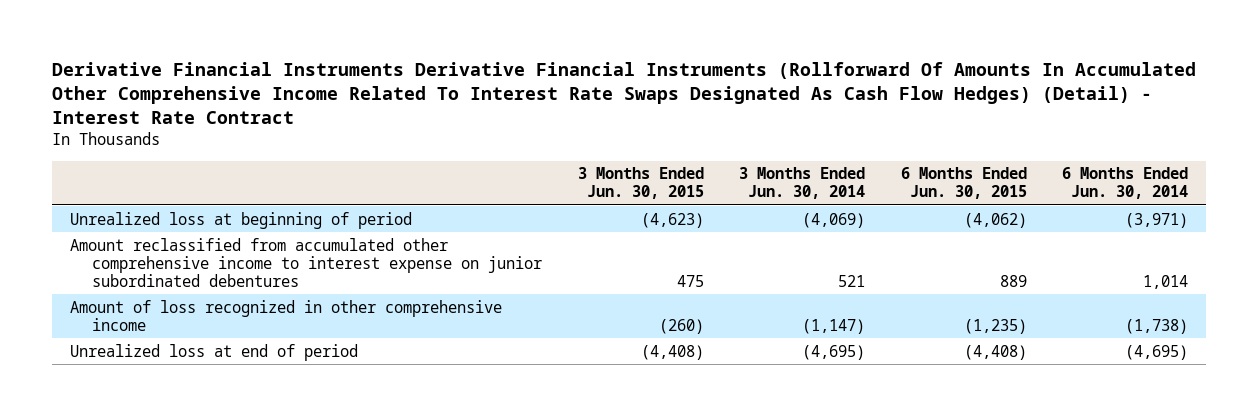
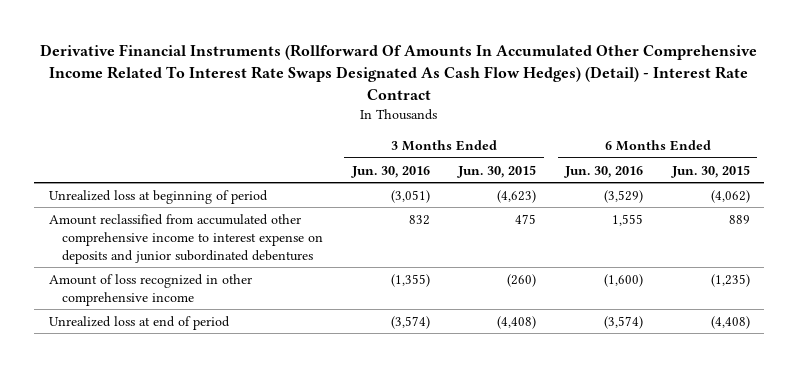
[51,61,1196,125] Derivative Financial Instruments Derivative Financial Instruments (Rollforward Of Amounts In Accumulated Other Comprehensive Income Related To Interest Rate Swaps Designated As Cash Flow Hedges) (Detail) - Interest Rate Contract -> [40,44,758,101] Derivative Financial Instruments (Rollforward Of Amounts In Accumulated Other Comprehensive Income Related To Interest Rate Swaps Designated As Cash Flow Hedges) (Detail) - Interest Rate Contract
[739,167,866,200] 3 Months Ended Jun. 30, 2014 -> none
[1062,167,1189,200] 6 Months Ended Jun. 30, 2014 -> none
none -> [350,165,430,178] Jun. 30, 2016
none -> [564,165,644,178] Jun. 30, 2016
[69,237,543,287] Amount reclassified from accumulated other comprehensive income to interest expense on junior subordinated debentures -> [48,213,323,264] Amount reclassified from accumulated other comprehensive income to interest expense on deposits and junior subordinated debentures

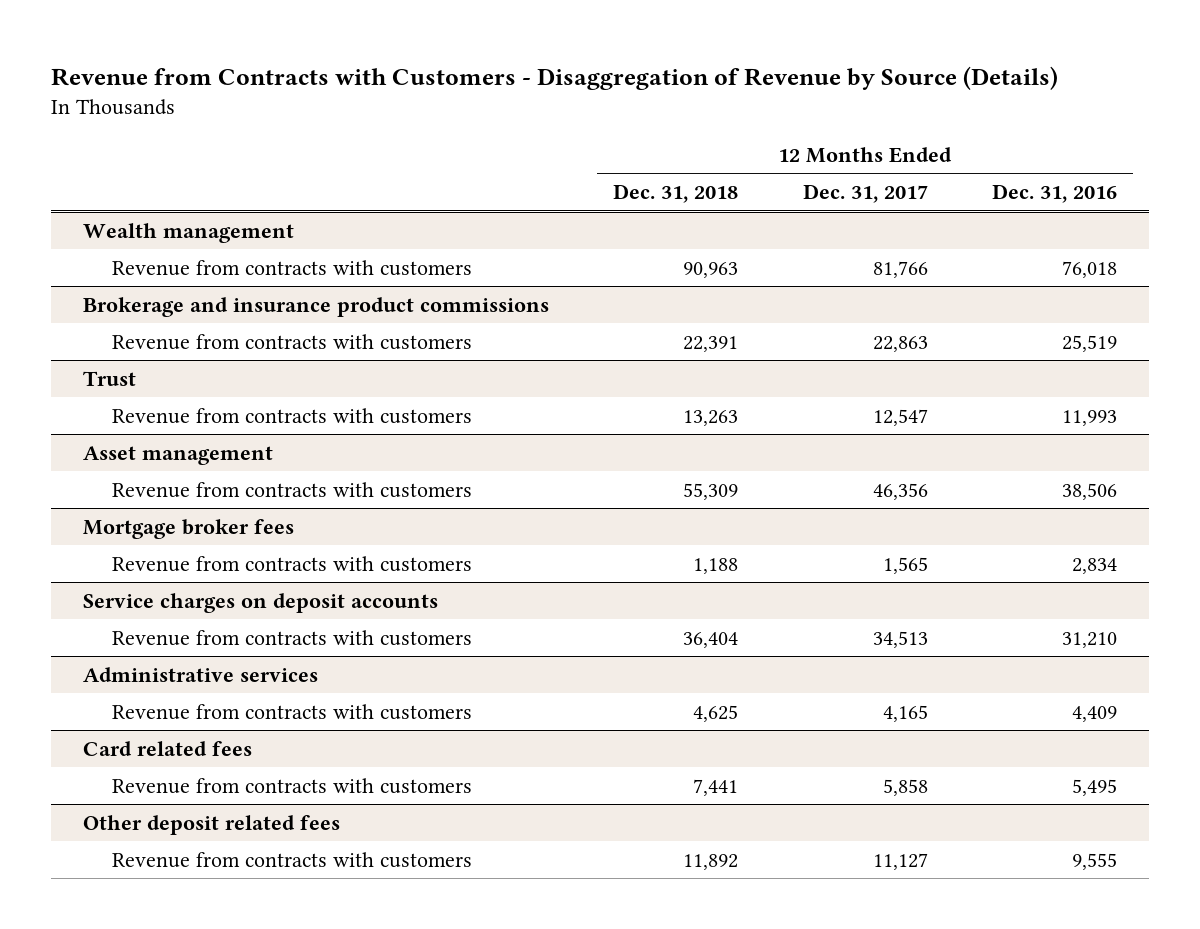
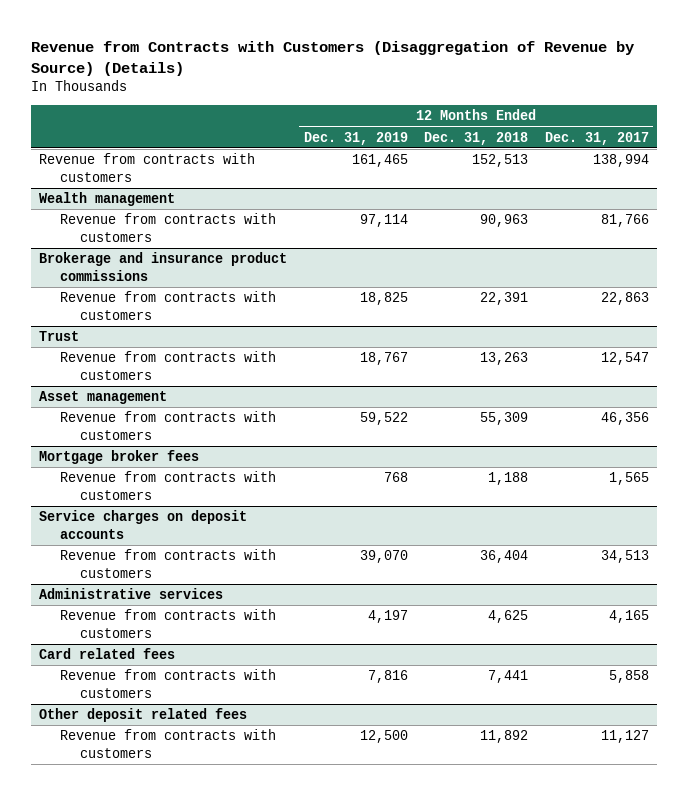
[50,65,1058,90] Revenue from Contracts with Customers - Disaggregation of Revenue by Source (Details) -> [30,40,634,77] Revenue from Contracts with Customers (Disaggregation of Revenue by Source) (Details)
[991,184,1117,204] Dec. 31, 2016 -> none
none -> [303,131,408,145] Dec. 31, 2019
none -> [39,153,256,182] Revenue from contracts with customers

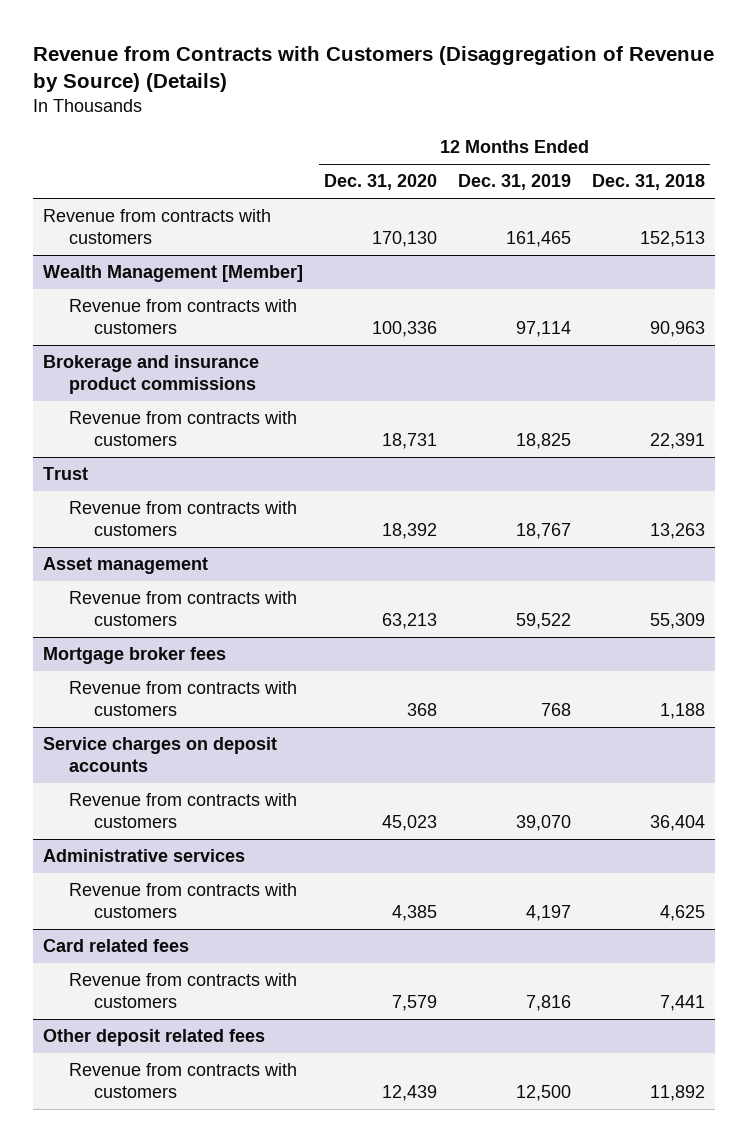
[544,131,649,145] Dec. 31, 2017 -> none
none -> [324,174,438,191] Dec. 31, 2020
[39,192,176,207] Wealth management -> [43,265,304,283] Wealth Management [Member]

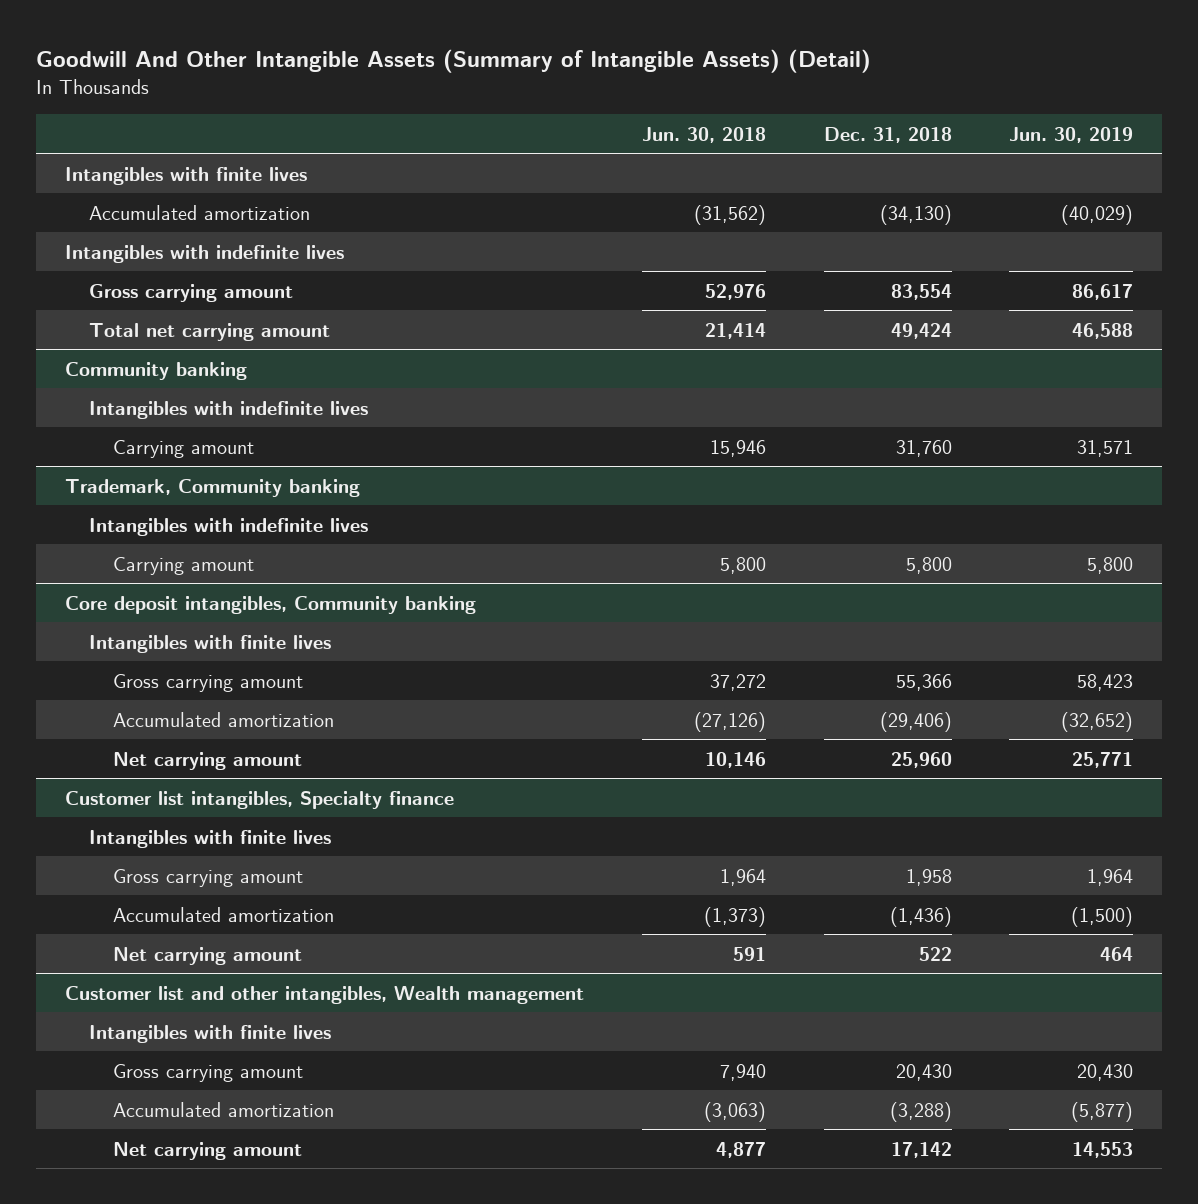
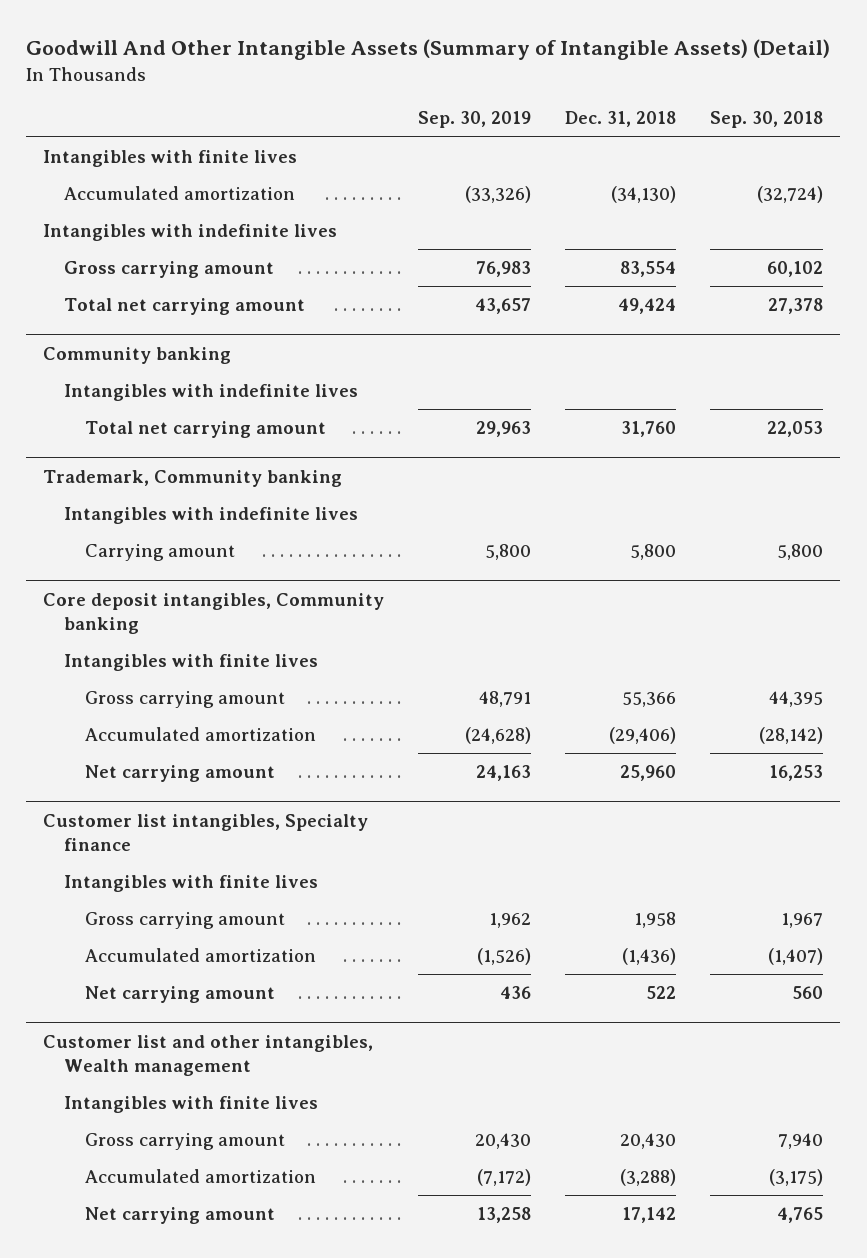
[641,126,766,143] Jun. 30, 2018 -> none
[1009,126,1134,143] Jun. 30, 2019 -> none
none -> [418,111,532,129] Sep. 30, 2019
none -> [710,111,824,129] Sep. 30, 2018
[113,439,255,458] Carrying amount -> [85,421,327,439] Total net carrying amount

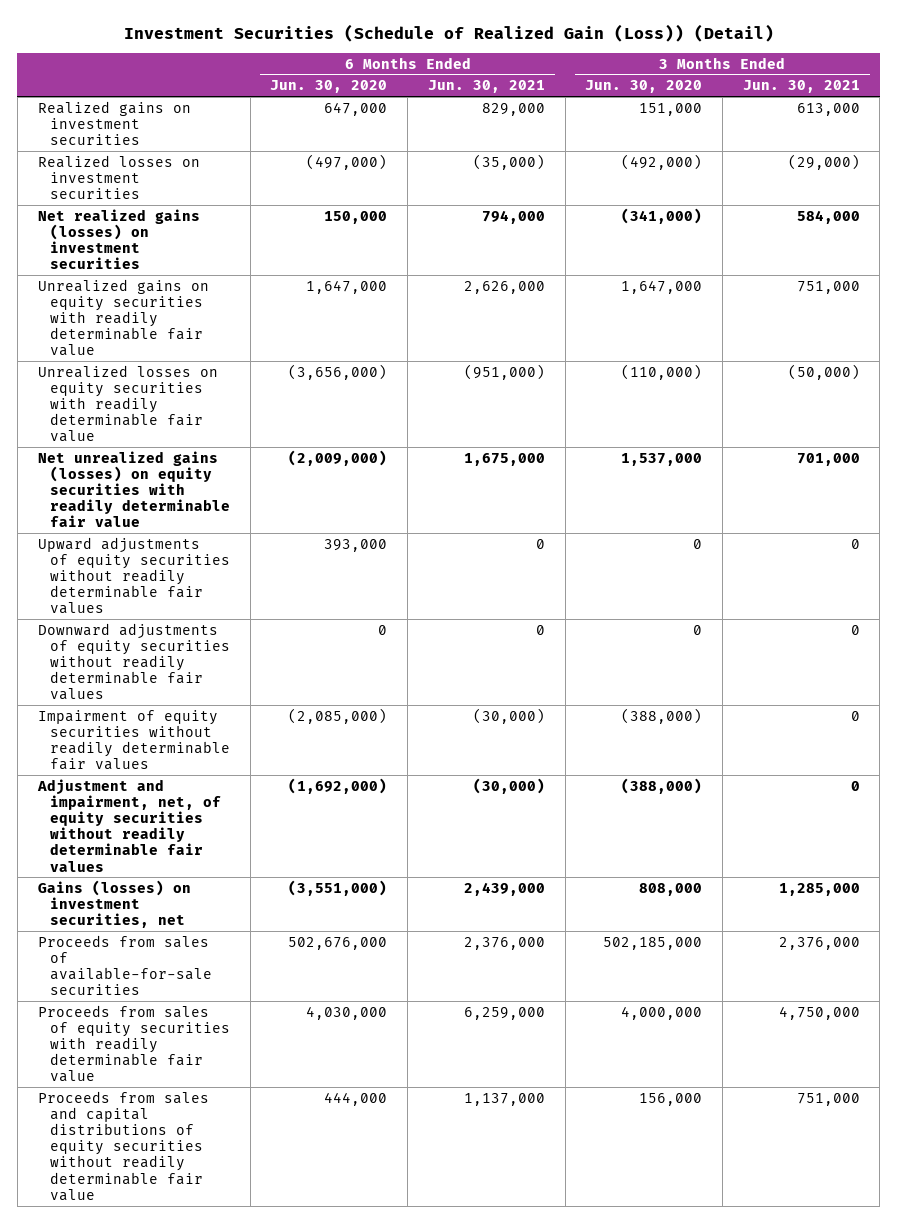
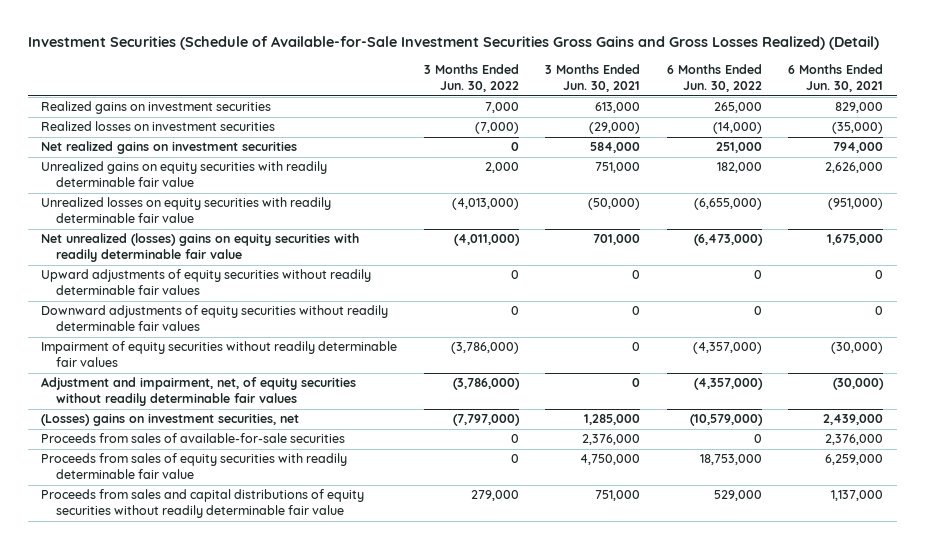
[123,24,774,43] Investment Securities (Schedule of Realized Gain (Loss)) (Detail) -> [28,36,880,51] Investment Securities (Schedule of Available-for-Sale Investment Securities Gross Gains and Gross Losses Realized) (Detail)
[270,80,388,94] Jun. 30, 2020 -> none
[585,80,703,94] Jun. 30, 2020 -> none
none -> [423,64,519,93] 3 Months Ended Jun. 30, 2022
none -> [666,64,762,93] 6 Months Ended Jun. 30, 2022
[37,208,200,270] Net realized gains (losses) on investment securities -> [41,141,298,155] Net realized gains on investment securities
[37,450,230,528] Net unrealized gains (losses) on equity securities with readily determinable fair value -> [41,233,360,263] Net unrealized (losses) gains on equity securities with readily determinable fair value
[37,879,191,929] Gains (losses) on investment securities, net -> [41,413,300,427] (Losses) gains on investment securities, net

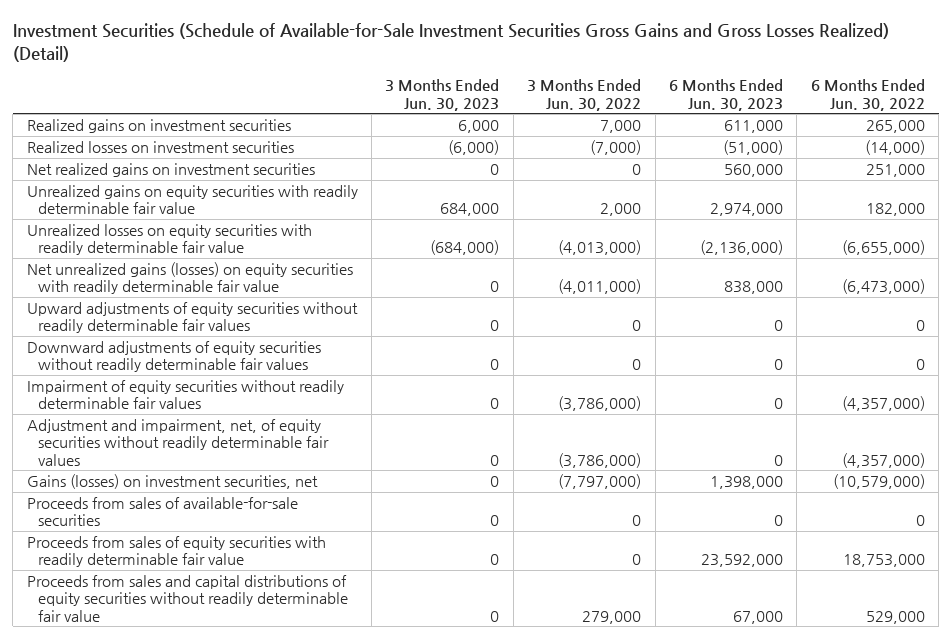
[545,64,641,93] 3 Months Ended Jun. 30, 2021 -> none
[788,64,884,93] 6 Months Ended Jun. 30, 2021 -> none
none -> [385,79,500,111] 3 Months Ended Jun. 30, 2023
none -> [669,79,784,111] 6 Months Ended Jun. 30, 2023
[41,233,360,263] Net unrealized (losses) gains on equity securities with readily determinable fair value -> [26,262,353,295] Net unrealized gains (losses) on equity securities with readily determinable fair value
[41,413,300,427] (Losses) gains on investment securities, net -> [26,474,318,490] Gains (losses) on investment securities, net

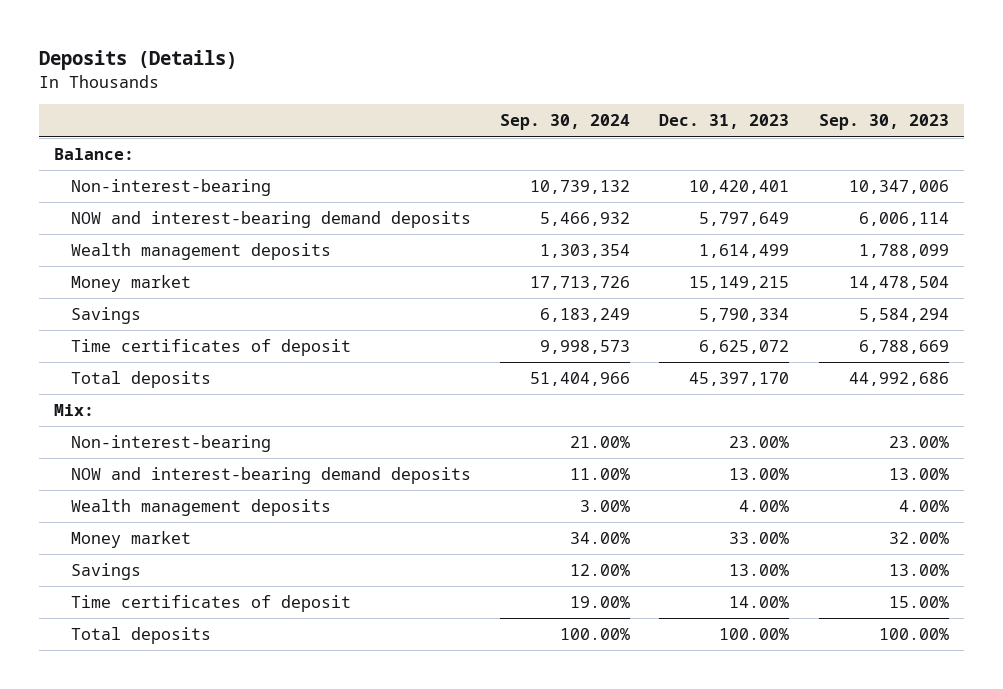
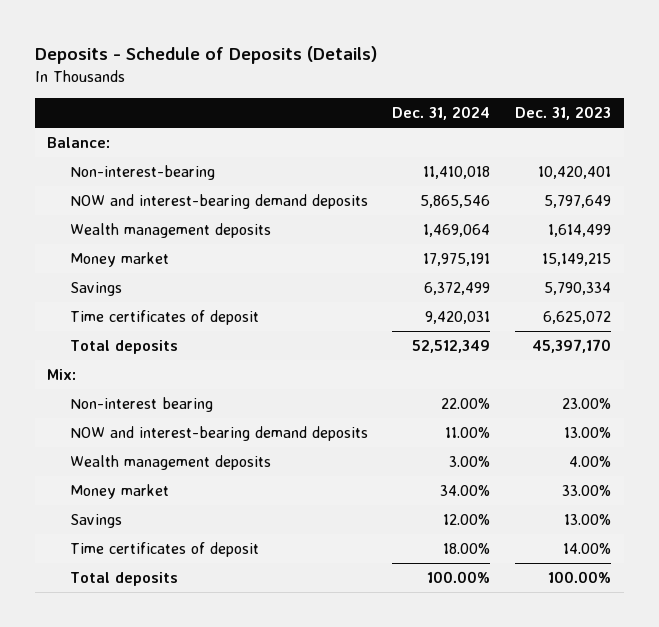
[39,50,238,71] Deposits (Details) -> [34,46,377,65] Deposits - Schedule of Deposits (Details)
[500,114,631,131] Sep. 30, 2024 -> none
[818,114,949,131] Sep. 30, 2023 -> none
none -> [392,106,491,121] Dec. 31, 2024
[70,435,271,453] Non-interest-bearing -> [69,397,213,413] Non-interest bearing

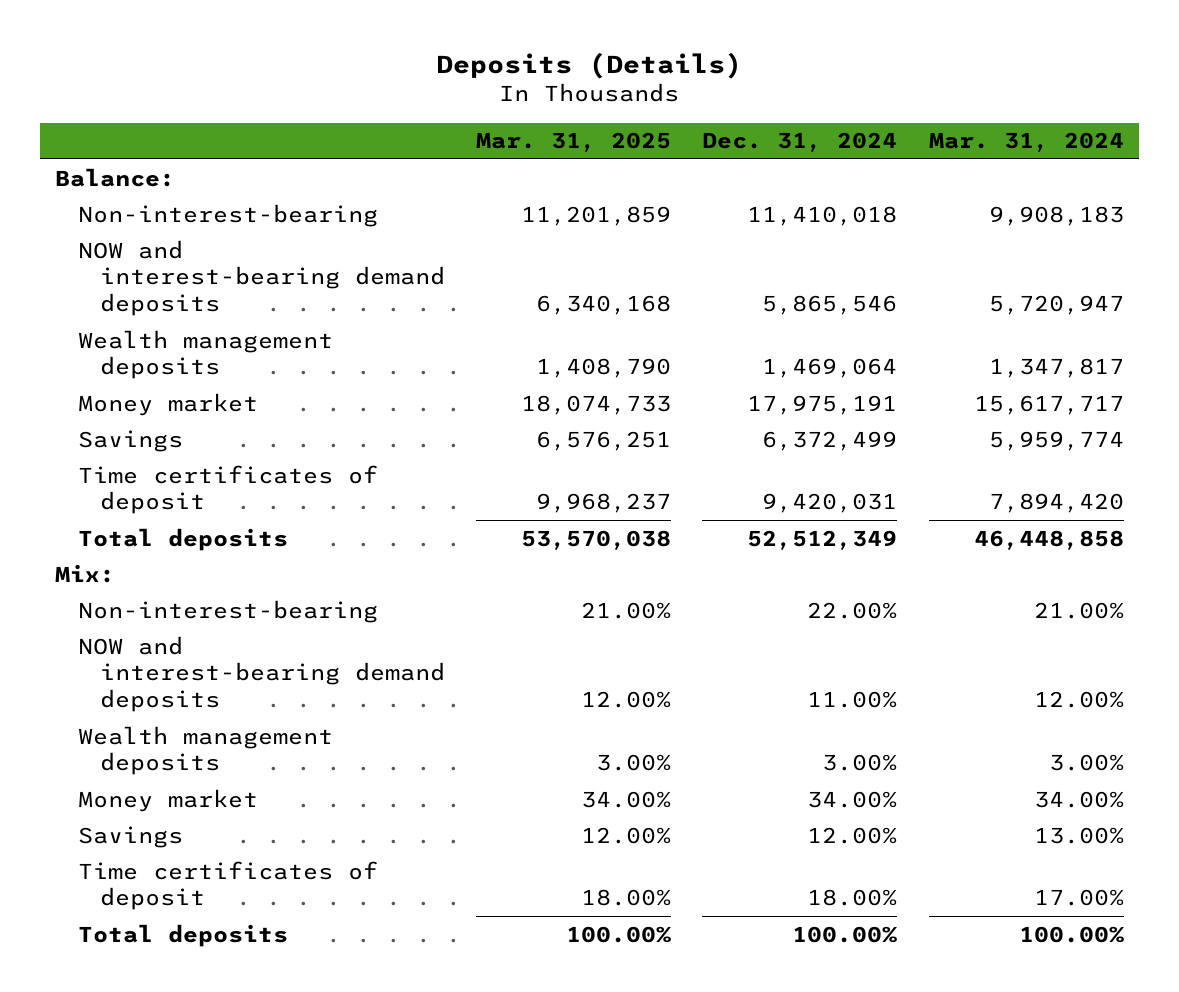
[34,46,377,65] Deposits - Schedule of Deposits (Details) -> [436,51,743,79] Deposits (Details)
[515,106,612,121] Dec. 31, 2023 -> none
none -> [476,132,672,153] Mar. 31, 2025
none -> [928,132,1124,153] Mar. 31, 2024
[69,397,213,413] Non-interest bearing -> [77,599,378,623] Non-interest-bearing

